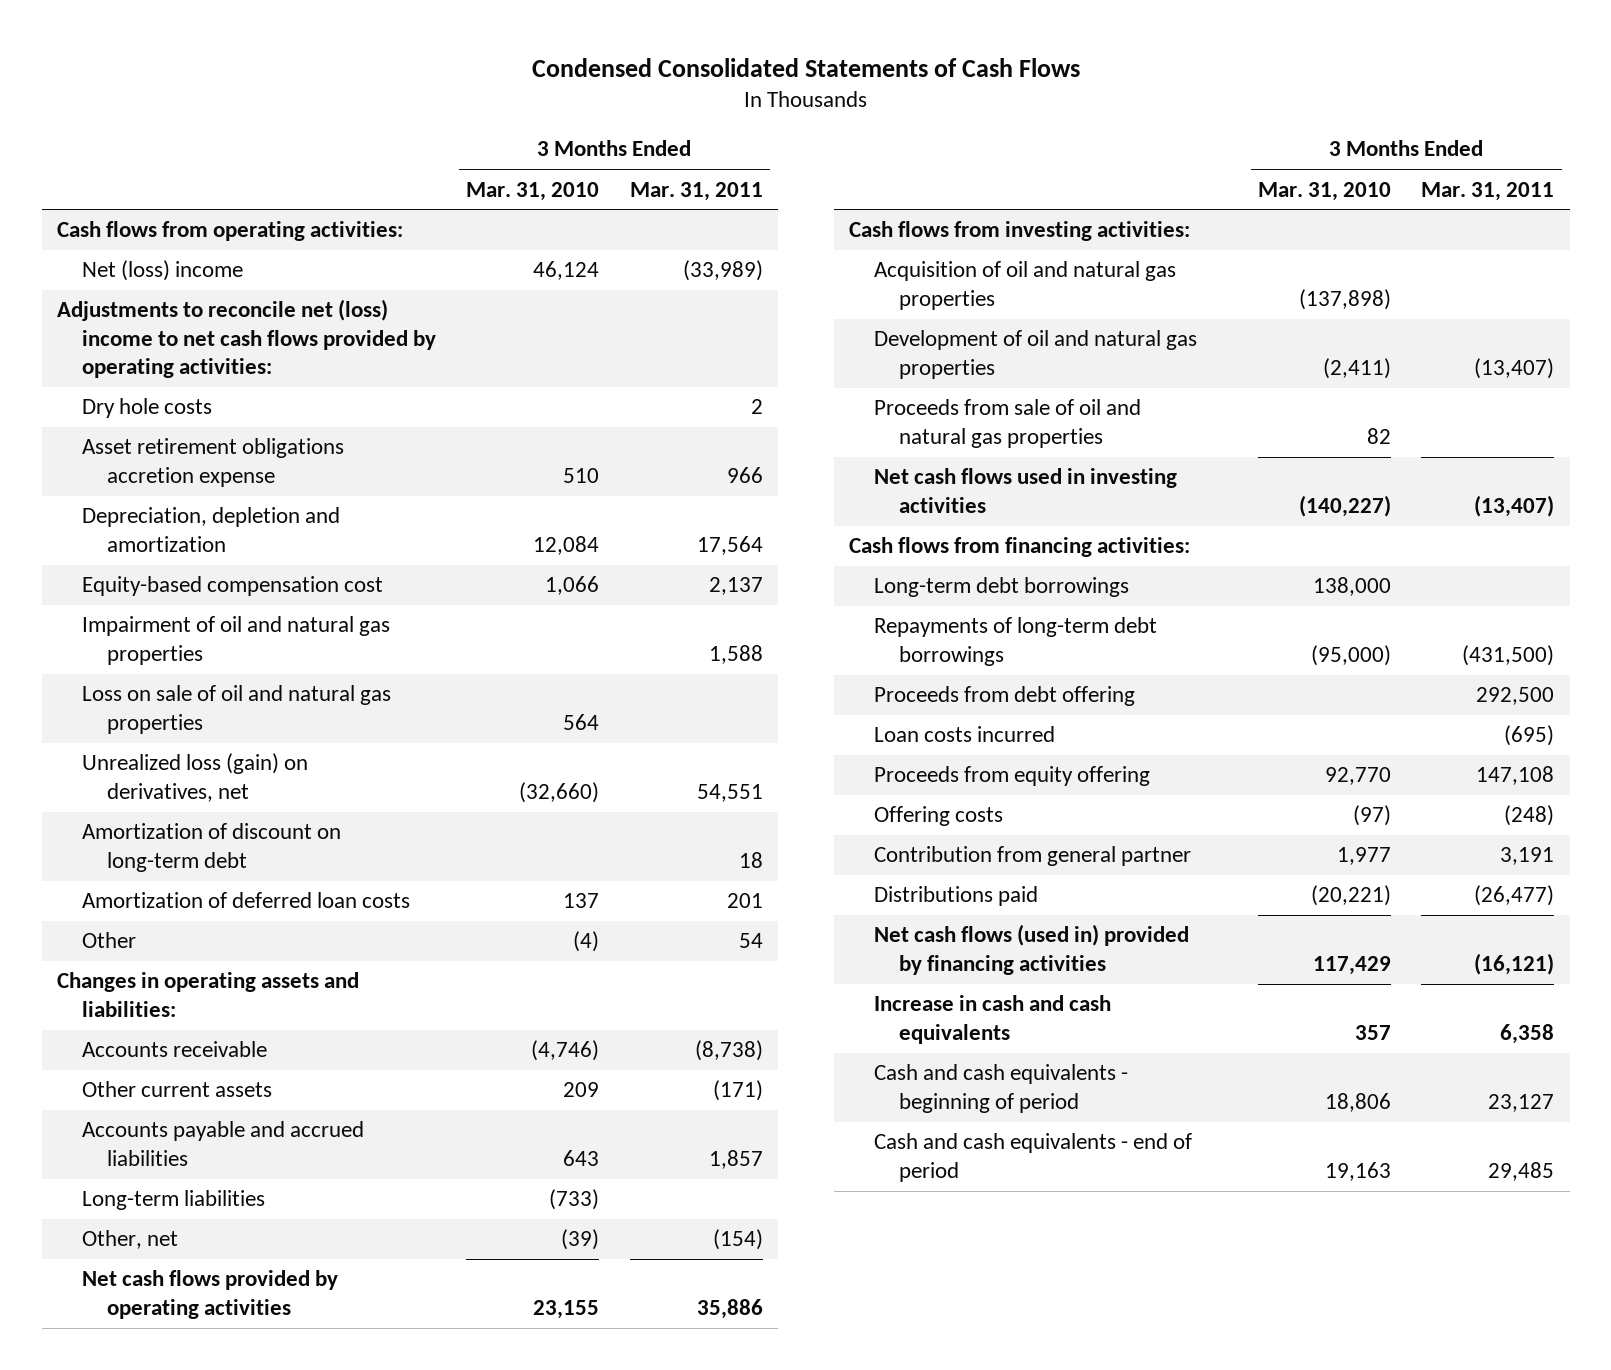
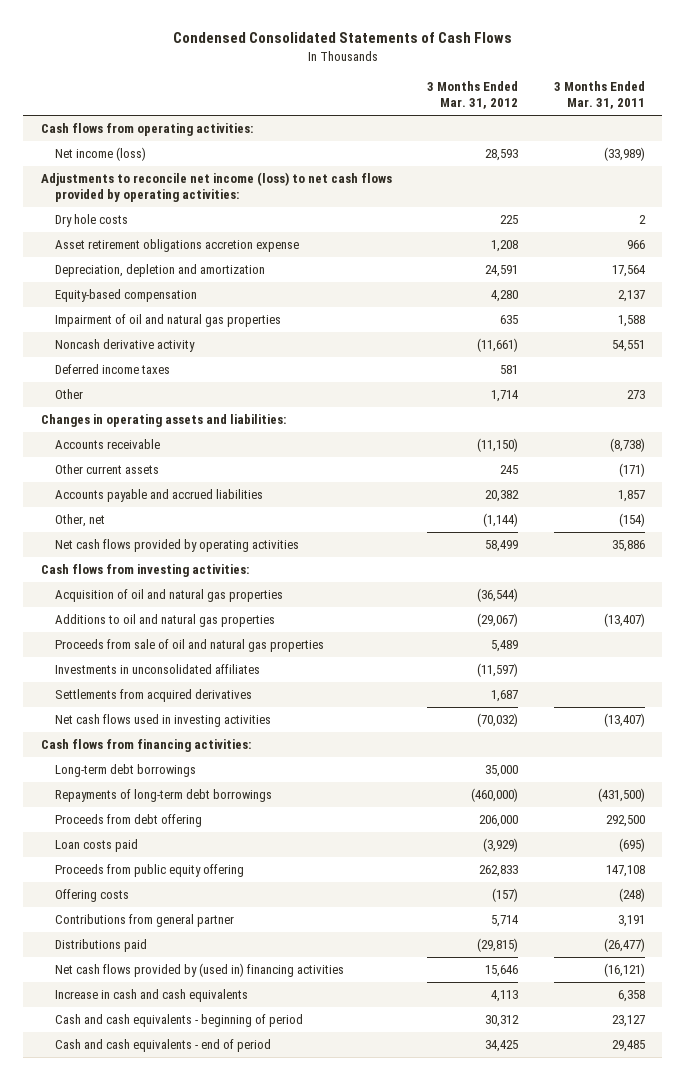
[466,181,600,201] Mar. 31, 2010 -> none
none -> [427,80,519,109] 3 Months Ended Mar. 31, 2012
[82,260,244,282] Net (loss) income -> [54,147,146,162] Net income (loss)
[56,299,437,379] Adjustments to reconcile net (loss) income to net cash flows provided by operating activities: -> [40,172,392,203] Adjustments to reconcile net income (loss) to net cash flows provided by operating activities:
[82,576,384,597] Equity-based compensation cost -> [54,289,197,303] Equity-based compensation
[82,685,392,734] Loss on sale of oil and natural gas properties -> none
[82,823,342,872] Amortization of discount on long-term debt -> none
[82,892,411,909] Amortization of deferred loan costs -> none
[82,753,309,802] Unrealized loss (gain) on derivatives, net -> [54,339,195,353] Noncash derivative activity
none -> [54,364,170,375] Deferred income taxes
[738,933,763,949] 54 -> [626,390,645,400] 273
[82,1190,266,1211] Long-term liabilities -> none
[873,330,1197,379] Development of oil and natural gas properties -> [54,614,275,628] Additions to oil and natural gas properties
none -> [54,664,260,675] Investments in unconsolidated affiliates
none -> [54,689,252,703] Settlements from acquired derivatives
[873,726,1055,743] Loan costs incurred -> [54,839,138,853] Loan costs paid
[873,766,1150,787] Proceeds from equity offering -> [54,864,244,878] Proceeds from public equity offering
[873,846,1191,867] Contribution from general partner -> [54,914,234,928] Contributions from general partner
[873,924,1189,975] Net cash flows (used in) provided by financing activities -> [54,963,344,978] Net cash flows provided by (used in) financing activities

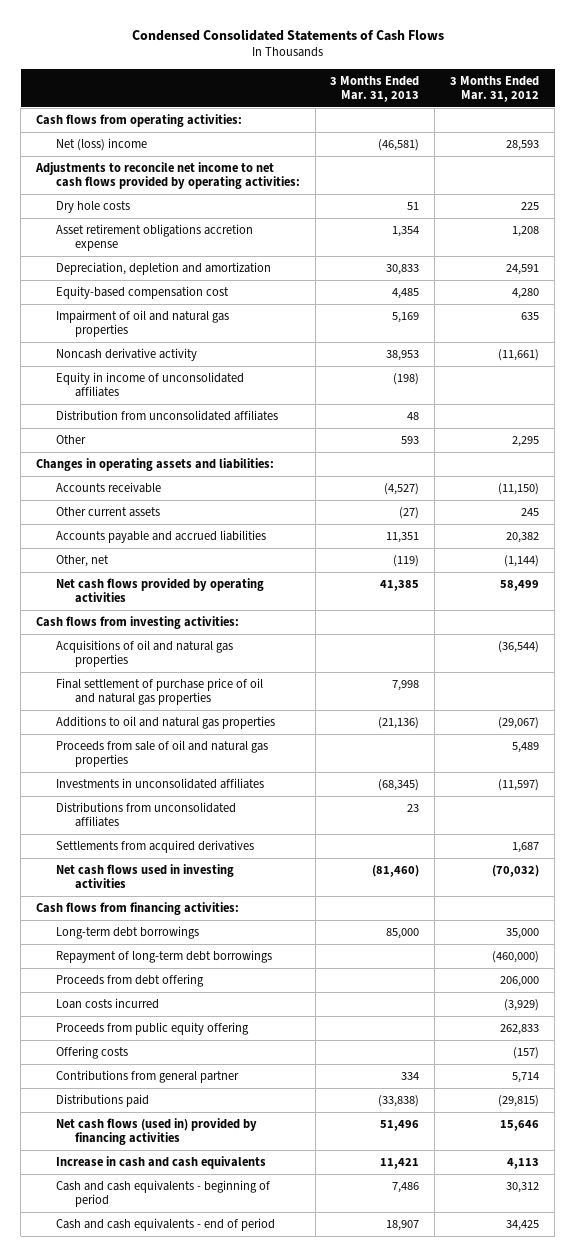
[553,80,645,109] 3 Months Ended Mar. 31, 2011 -> none
none -> [330,75,420,103] 3 Months Ended Mar. 31, 2013
[54,147,146,162] Net income (loss) -> [55,137,147,151] Net (loss) income
[40,172,392,203] Adjustments to reconcile net income (loss) to net cash flows provided by operating activities: -> [35,161,300,190] Adjustments to reconcile net income to net cash flows provided by operating activities:
[54,289,197,303] Equity-based compensation -> [55,285,229,299] Equity-based compensation cost
[54,364,170,375] Deferred income taxes -> none
none -> [55,371,244,398] Equity in income of unconsolidated affiliates
none -> [55,409,278,421] Distribution from unconsolidated affiliates
[491,390,520,403] 1,714 -> [512,435,540,447] 2,295
[54,589,283,603] Acquisition of oil and natural gas properties -> [55,639,233,668] Acquisitions of oil and natural gas properties
none -> [55,677,263,706] Final settlement of purchase price of oil and natural gas properties
none -> [55,801,236,828] Distributions from unconsolidated affiliates
[54,789,272,803] Repayments of long-term debt borrowings -> [55,949,272,963] Repayment of long-term debt borrowings
[54,839,138,853] Loan costs paid -> [55,997,159,1009] Loan costs incurred
[54,963,344,978] Net cash flows provided by (used in) financing activities -> [55,1117,257,1146] Net cash flows (used in) provided by financing activities

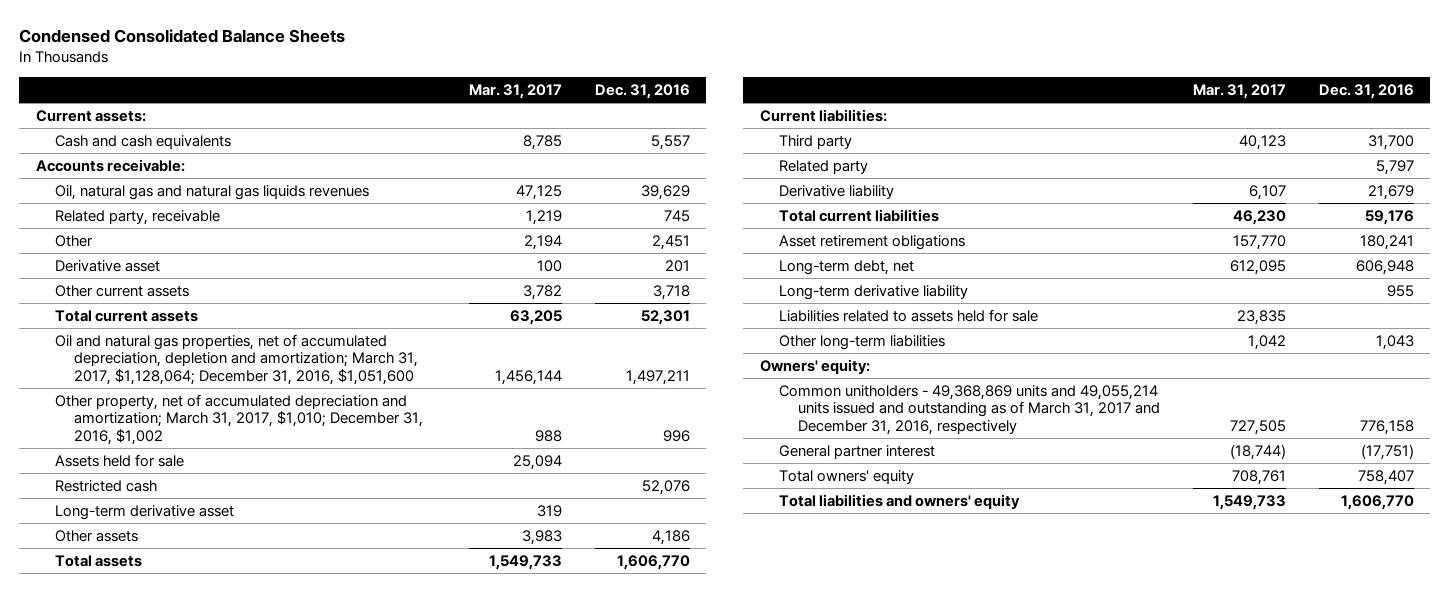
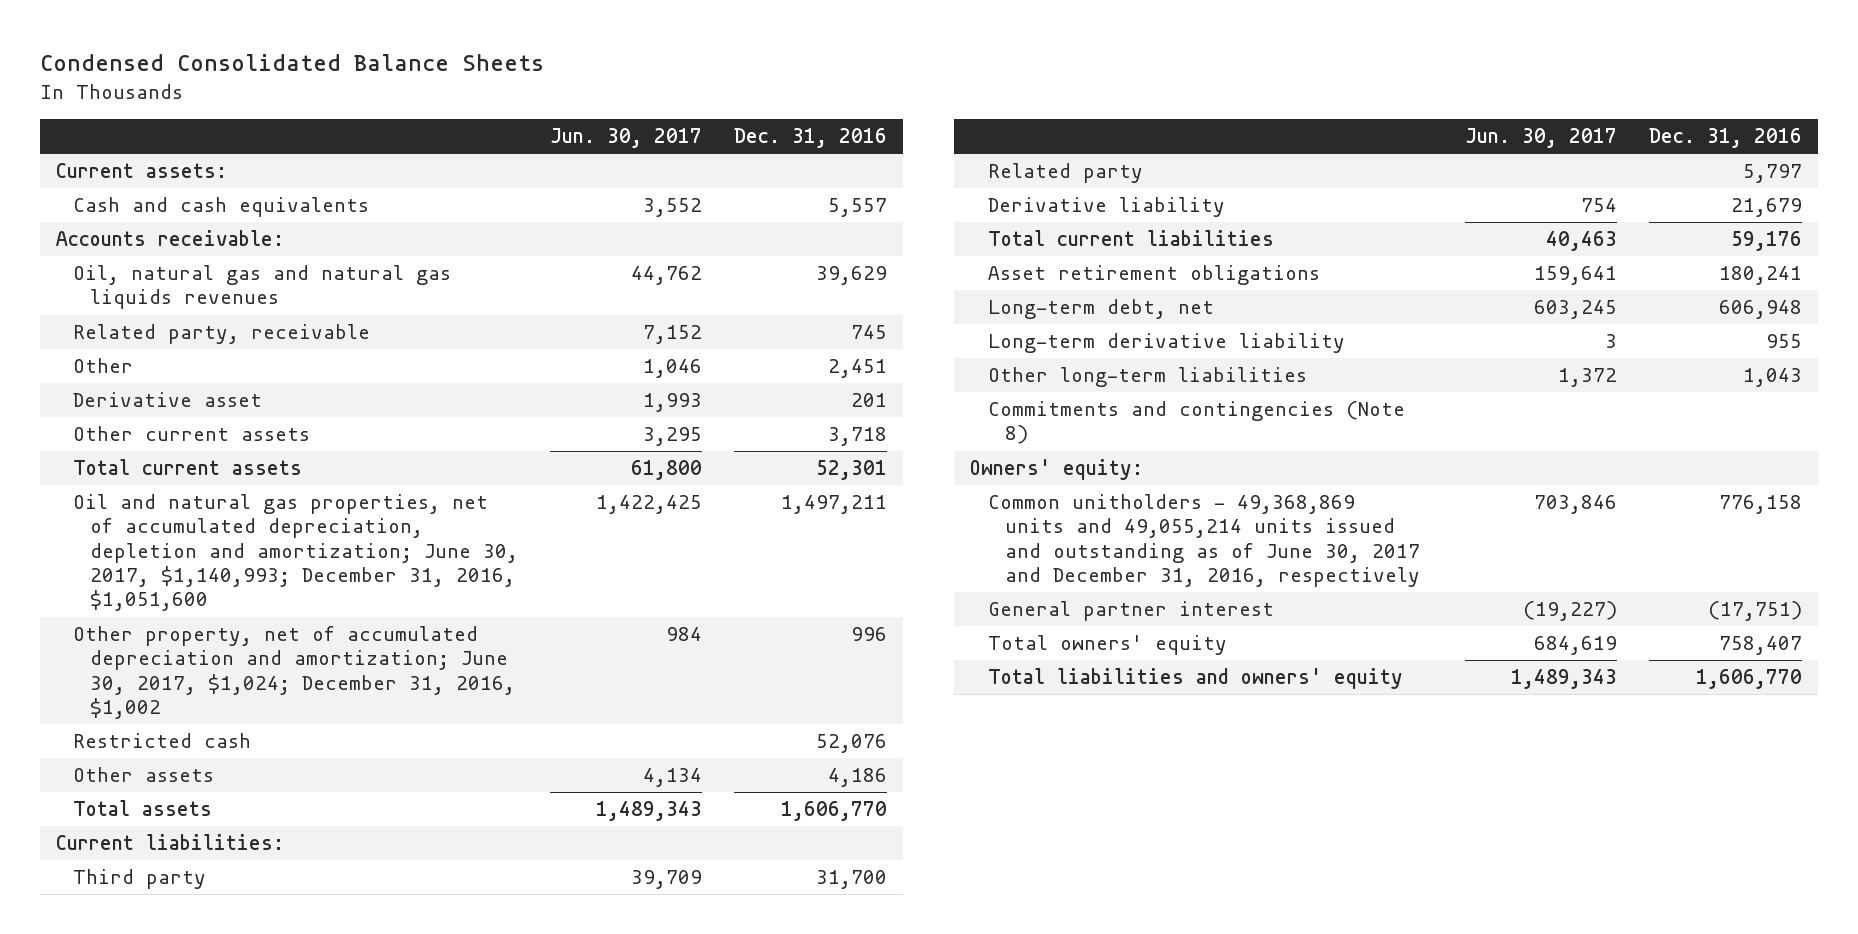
[469,83,563,99] Mar. 31, 2017 -> none
none -> [550,128,703,149] Jun. 30, 2017
[55,453,185,467] Assets held for sale -> none
[55,333,419,385] Oil and natural gas properties, net of accumulated depreciation, depletion and amortization; March 31, 2017, $1,128,064; December 31, 2016, $1,051,600 -> [72,494,519,612] Oil and natural gas properties, net of accumulated depreciation, depletion and amortization; June 30, 2017, $1,140,993; December 31, 2016, $1,051,600
[55,393,424,445] Other property, net of accumulated depreciation and amortization; March 31, 2017, $1,010; December 31, 2016, $1,002 -> [72,626,516,720] Other property, net of accumulated depreciation and amortization; June 30, 2017, $1,024; December 31, 2016, $1,002
[55,504,235,520] Long-term derivative asset -> none
[778,308,1038,322] Liabilities related to assets held for sale -> none
none -> [987,401,1405,445] Commitments and contingencies (Note 8)
[778,384,1161,435] Common unitholders - 49,368,869 units and 49,055,214 units issued and outstanding as of March 31, 2017 and December 31, 2016, respectively -> [987,494,1420,588] Common unitholders - 49,368,869 units and 49,055,214 units issued and outstanding as of June 30, 2017 and December 31, 2016, respectively

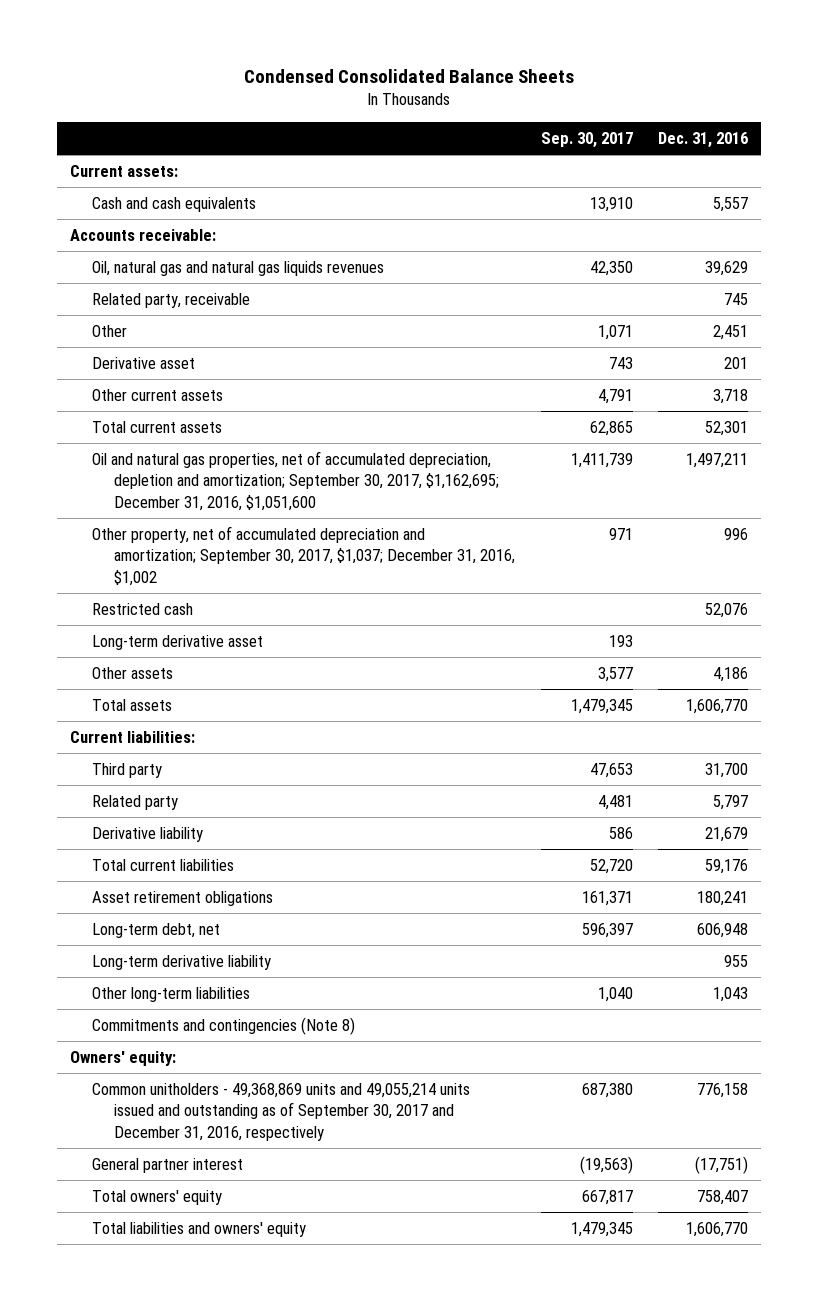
[550,128,703,149] Jun. 30, 2017 -> none
none -> [540,132,633,149] Sep. 30, 2017
[72,494,519,612] Oil and natural gas properties, net of accumulated depreciation, depletion and amortization; June 30, 2017, $1,140,993; December 31, 2016, $1,051,600 -> [92,450,500,511] Oil and natural gas properties, net of accumulated depreciation, depletion and amortization; September 30, 2017, $1,162,695; December 31, 2016, $1,051,600
[72,626,516,720] Other property, net of accumulated depreciation and amortization; June 30, 2017, $1,024; December 31, 2016, $1,002 -> [92,525,516,586] Other property, net of accumulated depreciation and amortization; September 30, 2017, $1,037; December 31, 2016, $1,002
none -> [92,634,264,650] Long-term derivative asset
[987,494,1420,588] Common unitholders - 49,368,869 units and 49,055,214 units issued and outstanding as of June 30, 2017 and December 31, 2016, respectively -> [92,1082,471,1141] Common unitholders - 49,368,869 units and 49,055,214 units issued and outstanding as of September 30, 2017 and December 31, 2016, respectively

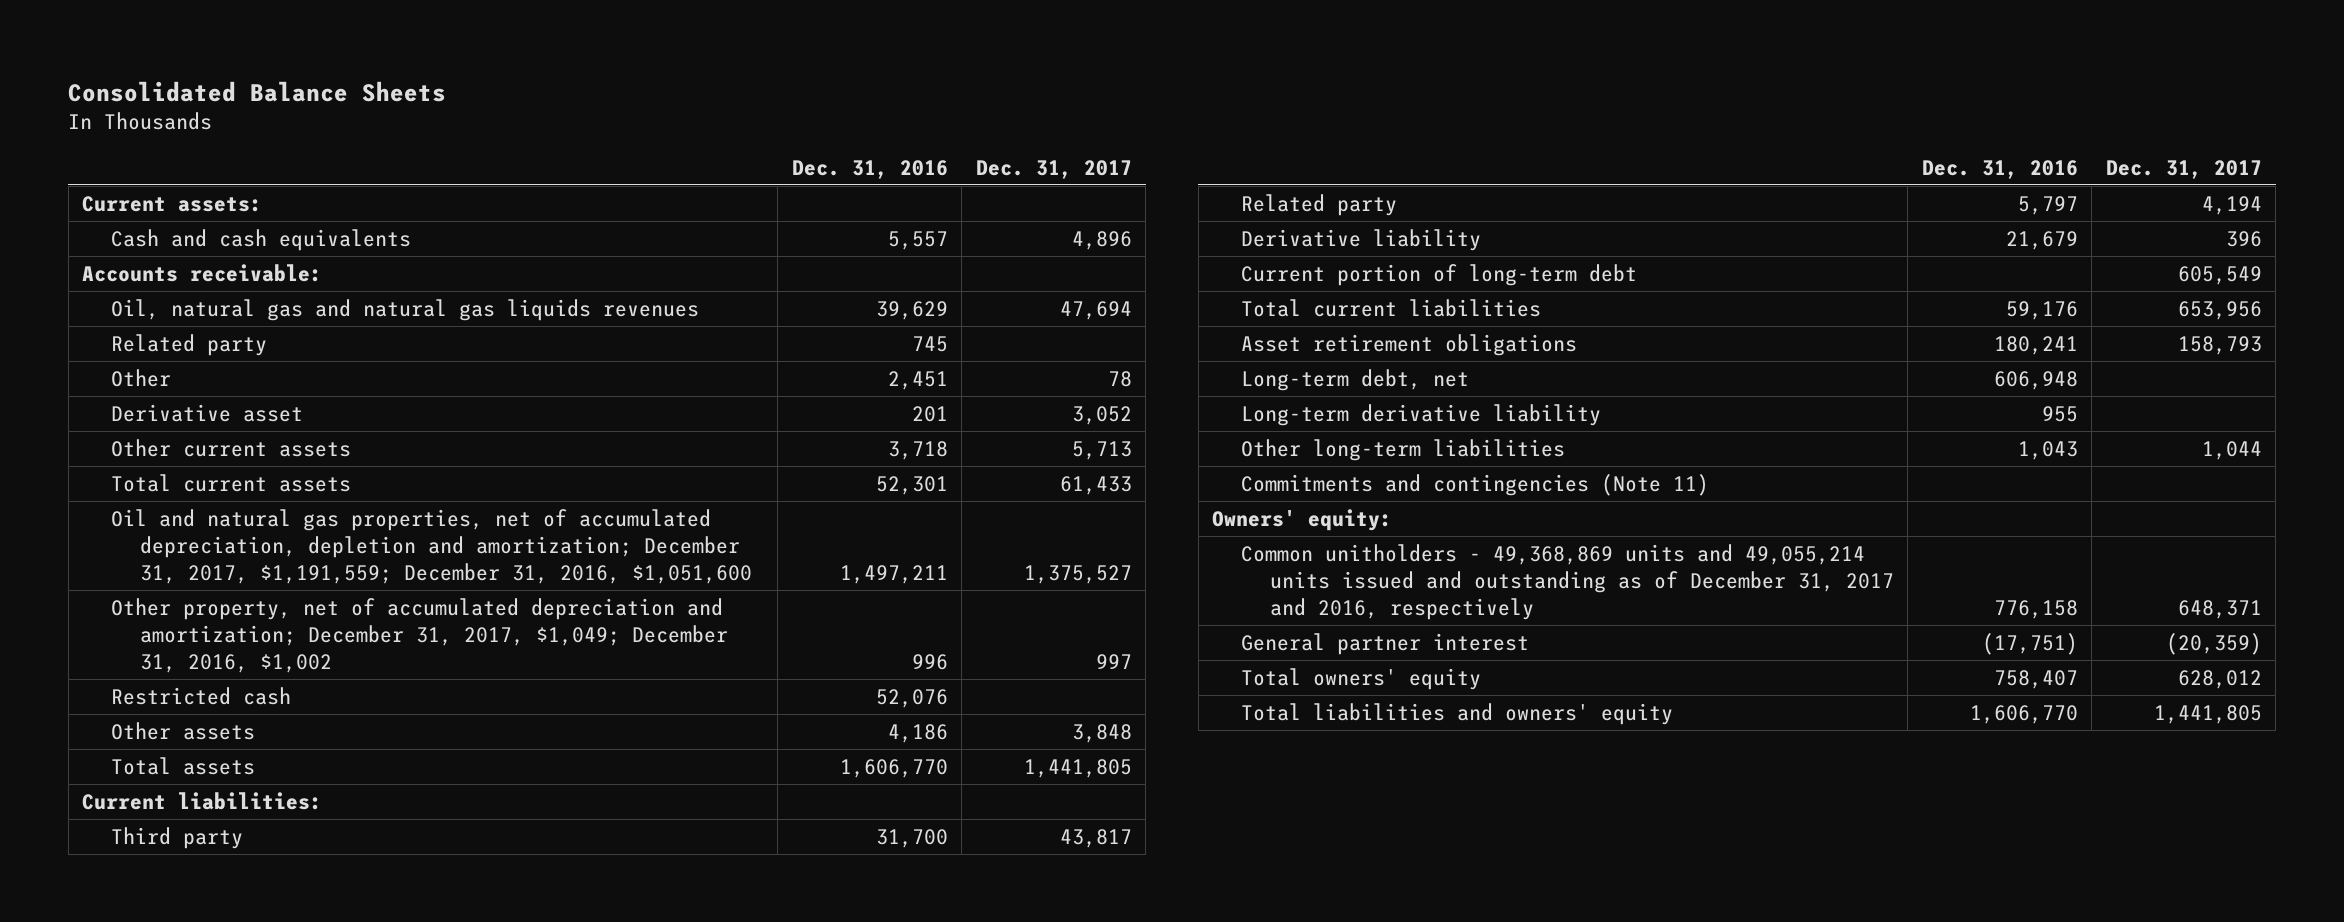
[243,68,574,83] Condensed Consolidated Balance Sheets -> [68,80,447,102] Consolidated Balance Sheets
[540,132,633,149] Sep. 30, 2017 -> none
none -> [975,159,1132,179] Dec. 31, 2017
[92,292,251,308] Related party, receivable -> [111,333,268,356] Related party
[92,450,500,511] Oil and natural gas properties, net of accumulated depreciation, depletion and amortization; September 30, 2017, $1,162,695; December 31, 2016, $1,051,600 -> [111,508,752,585] Oil and natural gas properties, net of accumulated depreciation, depletion and amortization; December 31, 2017, $1,191,559; December 31, 2016, $1,051,600
[92,525,516,586] Other property, net of accumulated depreciation and amortization; September 30, 2017, $1,037; December 31, 2016, $1,002 -> [111,597,728,674] Other property, net of accumulated depreciation and amortization; December 31, 2017, $1,049; December 31, 2016, $1,002
[92,634,264,650] Long-term derivative asset -> none
none -> [1241,263,1638,286] Current portion of long-term debt
[92,1016,356,1035] Commitments and contingencies (Note 8) -> [1241,473,1710,496] Commitments and contingencies (Note 11)
[92,1082,471,1141] Common unitholders - 49,368,869 units and 49,055,214 units issued and outstanding as of September 30, 2017 and December 31, 2016, respectively -> [1241,543,1894,621] Common unitholders - 49,368,869 units and 49,055,214 units issued and outstanding as of December 31, 2017 and 2016, respectively

